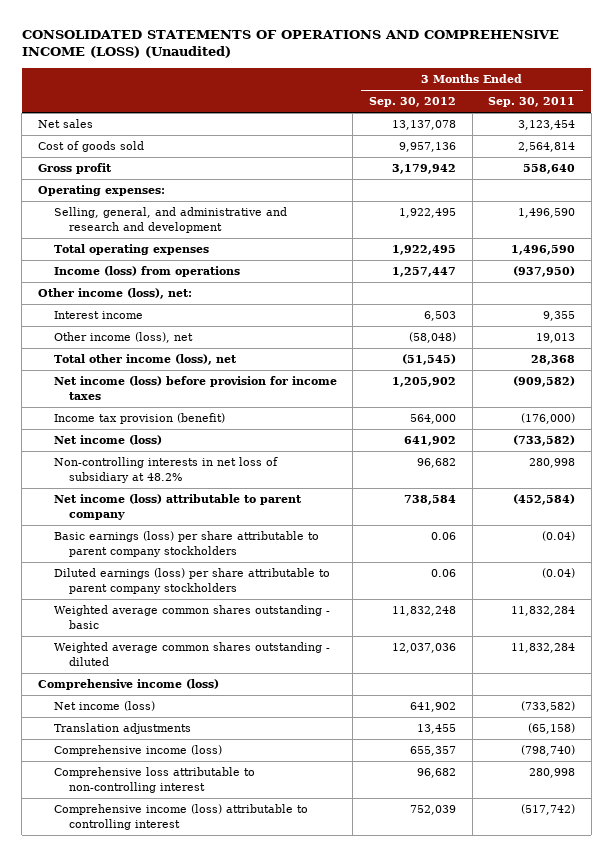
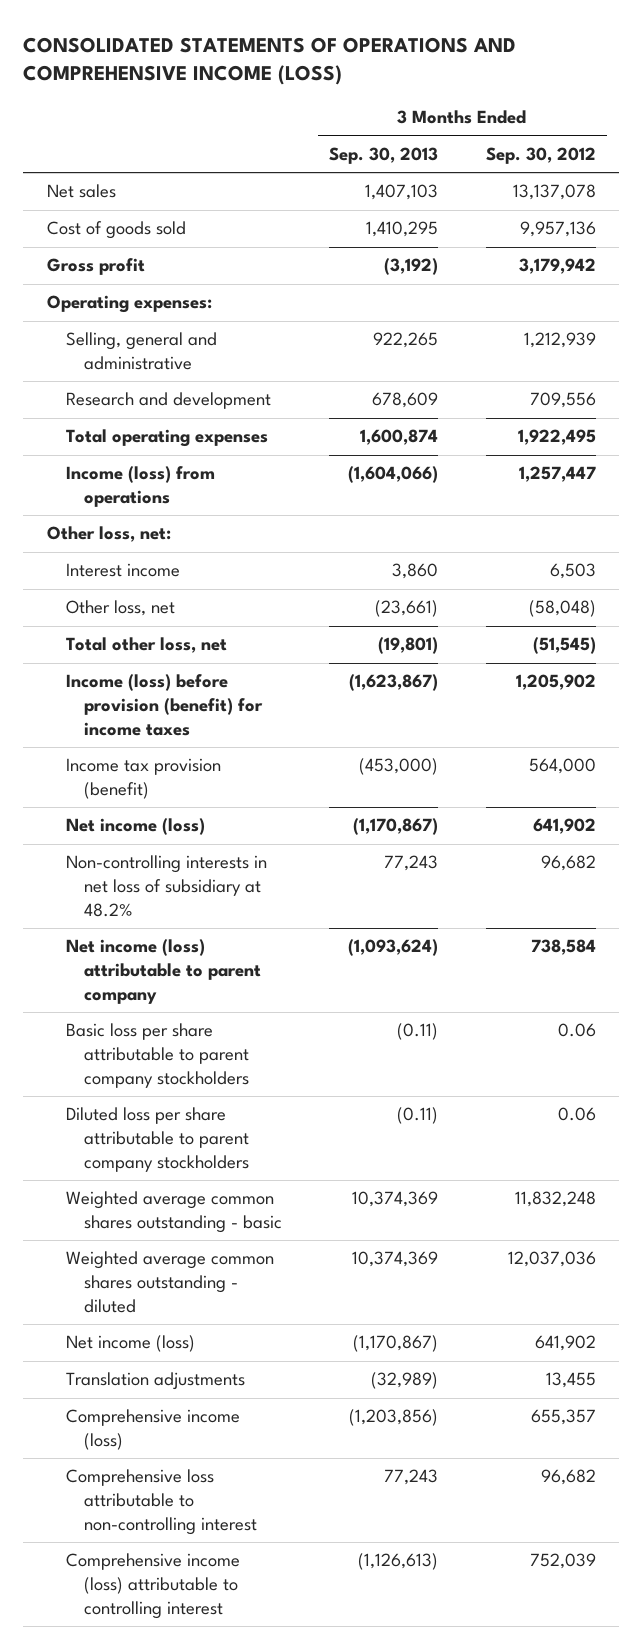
[21,30,559,59] CONSOLIDATED STATEMENTS OF OPERATIONS AND COMPREHENSIVE INCOME (LOSS) (Unaudited) -> [23,36,517,86] CONSOLIDATED STATEMENTS OF OPERATIONS AND COMPREHENSIVE INCOME (LOSS)
[488,97,576,108] Sep. 30, 2011 -> none
none -> [329,147,439,165] Sep. 30, 2013
[53,207,287,233] Selling, general, and administrative and research and development -> [65,332,217,371] Selling, general and administrative
[398,208,456,219] 1,922,495 -> [523,332,596,349] 1,212,939
none -> [65,392,271,410] Research and development
[37,288,192,300] Other income (loss), net: -> [47,526,172,543] Other loss, net:
[53,332,193,344] Other income (loss), net -> [65,600,175,617] Other loss, net
[53,354,237,366] Total other income (loss), net -> [65,637,227,654] Total other loss, net
[53,376,337,400] Net income (loss) before provision for income taxes -> [65,674,264,736] Income (loss) before provision (benefit) for income taxes
[53,531,319,557] Basic earnings (loss) per share attributable to parent company stockholders -> [65,1023,250,1088] Basic loss per share attributable to parent company stockholders
[53,568,330,594] Diluted earnings (loss) per share attributable to parent company stockholders -> [65,1107,250,1172] Diluted loss per share attributable to parent company stockholders
[37,679,219,691] Comprehensive income (loss) -> none

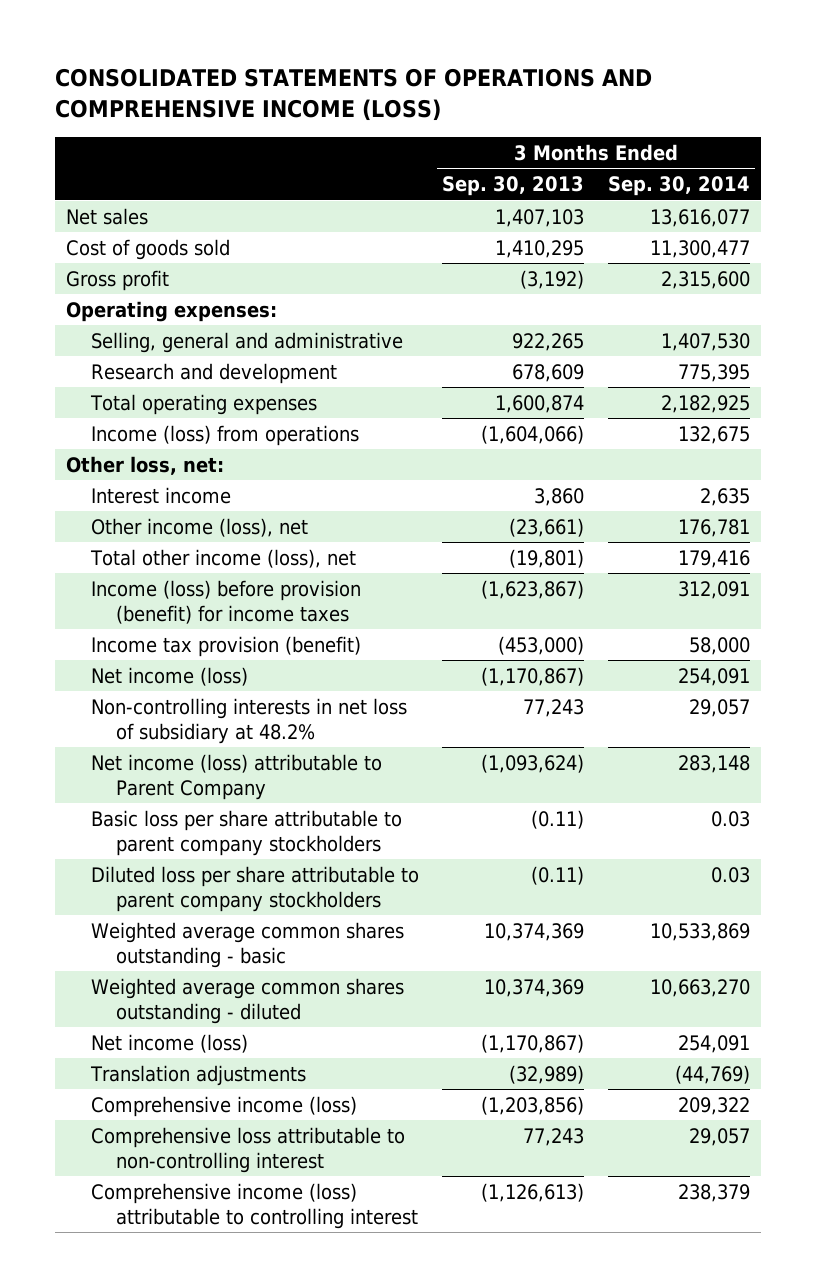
[485,147,596,165] Sep. 30, 2012 -> none
none -> [607,176,750,197] Sep. 30, 2014
[65,600,175,617] Other loss, net -> [91,518,309,538] Other income (loss), net
[65,637,227,654] Total other loss, net -> [90,549,357,569] Total other income (loss), net
[65,939,262,1004] Net income (loss) attributable to parent company -> [91,754,383,800] Net income (loss) attributable to Parent Company

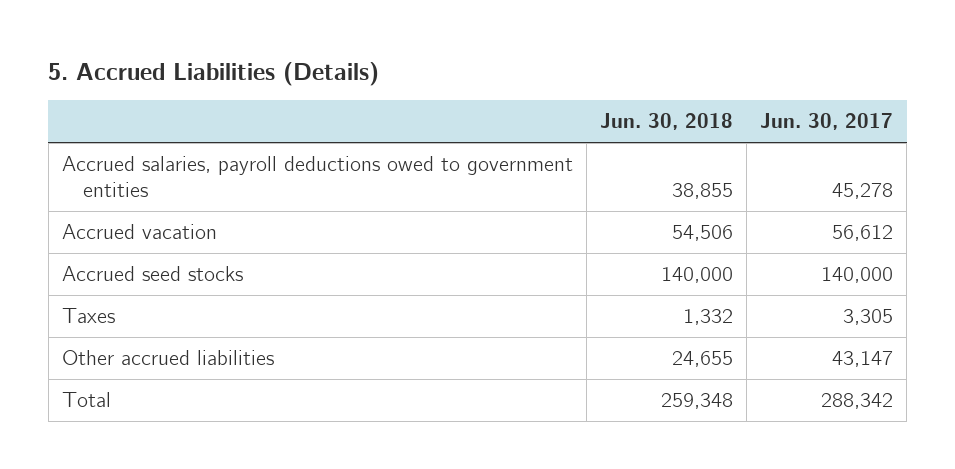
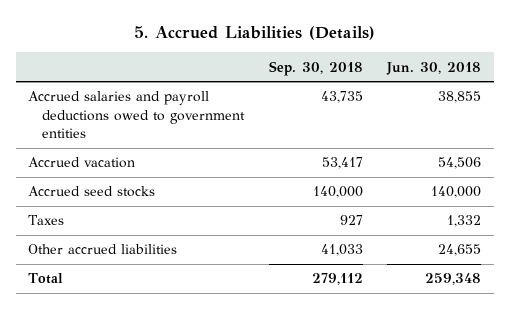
[760,113,894,131] Jun. 30, 2017 -> none
none -> [268,60,363,76] Sep. 30, 2018
[62,155,574,197] Accrued salaries, payroll deductions owed to government entities -> [28,91,246,139] Accrued salaries and payroll deductions owed to government entities

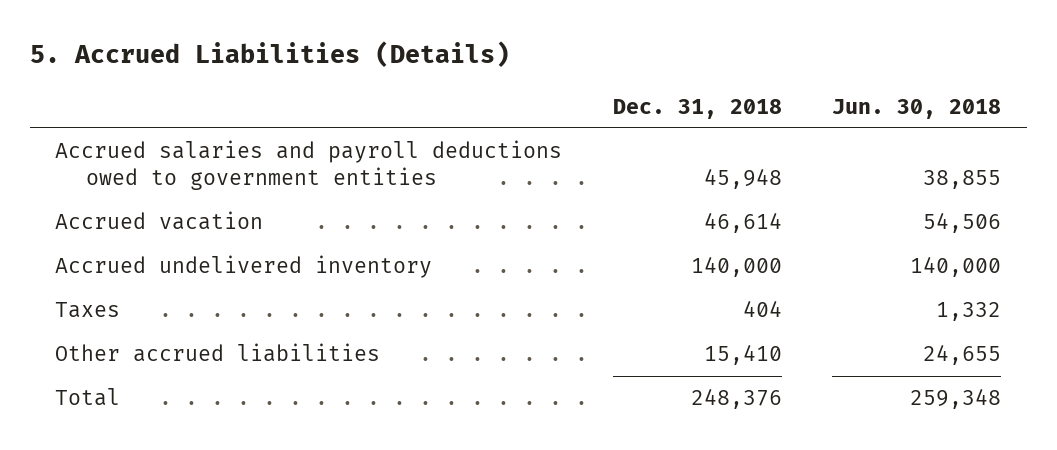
[268,60,363,76] Sep. 30, 2018 -> none
none -> [612,98,782,119] Dec. 31, 2018
[28,186,156,198] Accrued seed stocks -> none
none -> [55,255,433,279] Accrued undelivered inventory

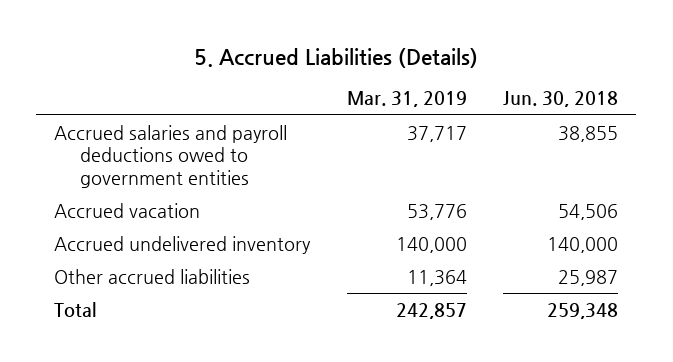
[612,98,782,119] Dec. 31, 2018 -> none
none -> [346,91,467,108] Mar. 31, 2019
[55,302,121,319] Taxes -> none
[923,344,1002,366] 24,655 -> [558,269,619,286] 25,987

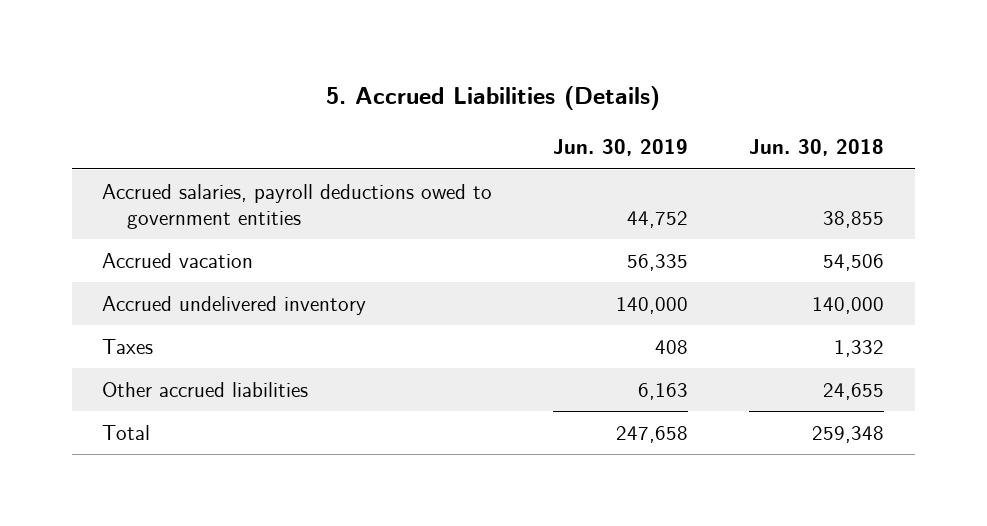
[346,91,467,108] Mar. 31, 2019 -> none
none -> [553,139,689,157] Jun. 30, 2019
[54,124,288,189] Accrued salaries and payroll deductions owed to government entities -> [102,183,493,230] Accrued salaries, payroll deductions owed to government entities
none -> [102,338,154,354] Taxes
[558,269,619,286] 25,987 -> [823,382,885,400] 24,655

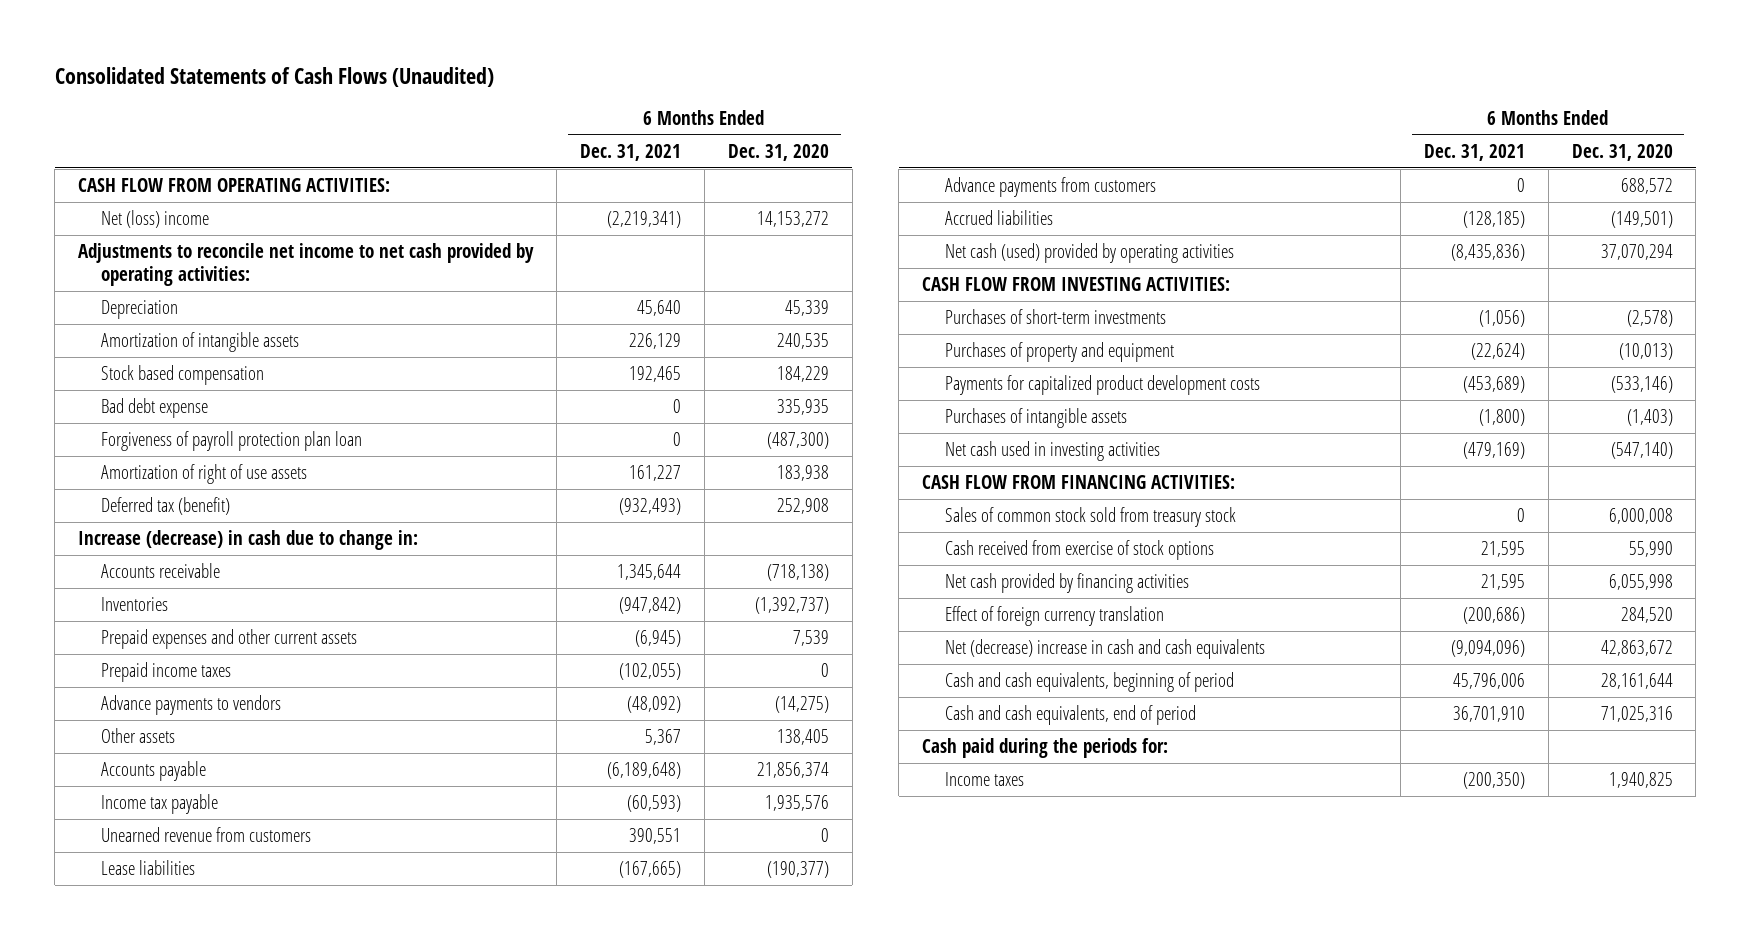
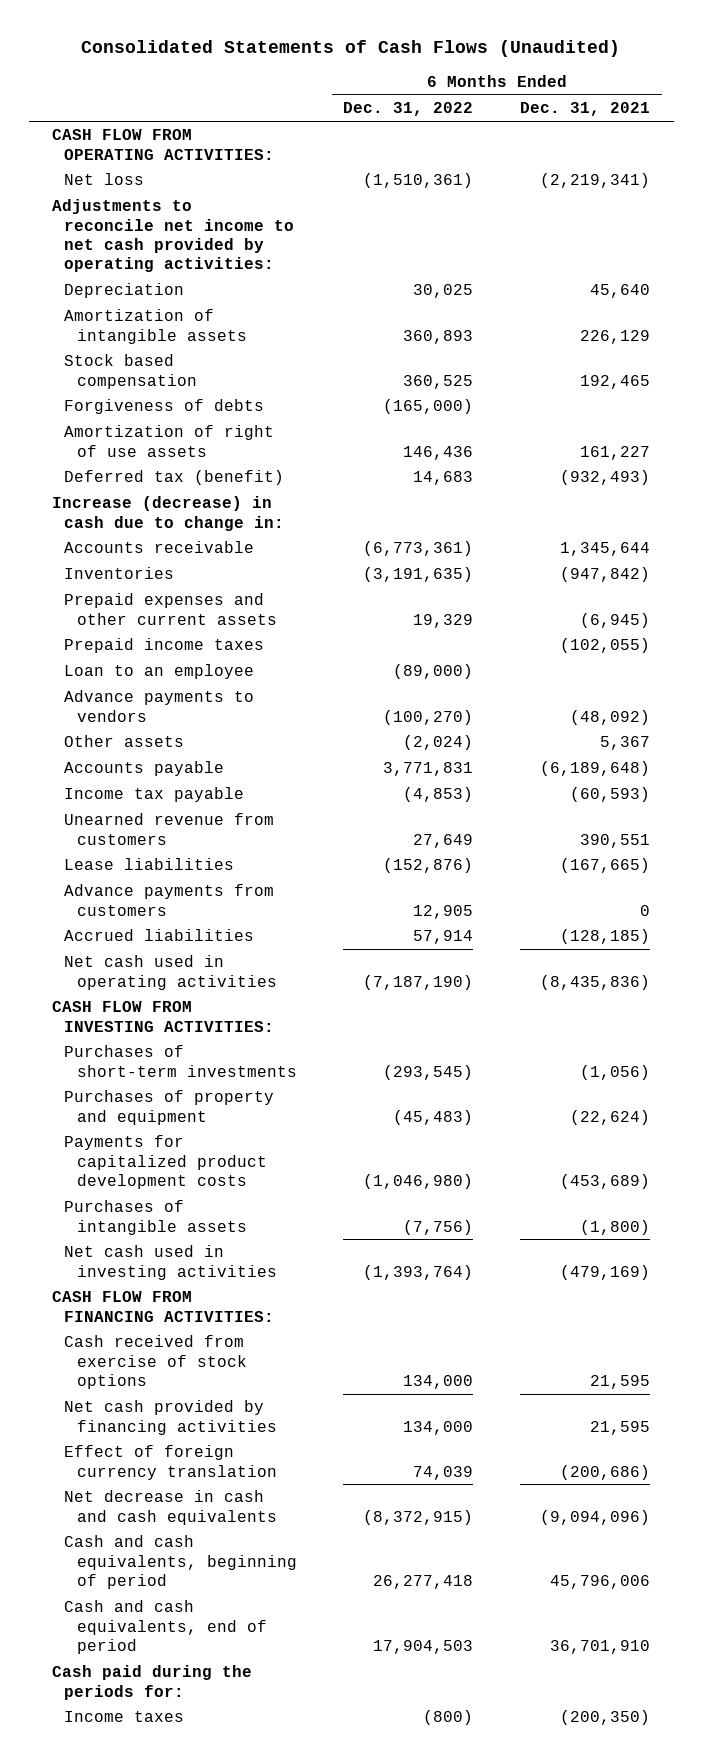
[727,143,829,161] Dec. 31, 2020 -> none
none -> [343,102,474,117] Dec. 31, 2022
[101,209,210,228] Net (loss) income -> [64,173,145,186] Net loss
[101,397,209,418] Bad debt expense -> none
[101,430,363,451] Forgiveness of payroll protection plan loan -> none
none -> [64,399,265,415] Forgiveness of debts
none -> [64,664,255,680] Loan to an employee
[944,242,1234,263] Net cash (used) provided by operating activities -> [64,955,277,990] Net cash used in operating activities
[944,506,1236,527] Sales of common stock sold from treasury stock -> none
[944,638,1265,659] Net (decrease) increase in cash and cash equivalents -> [64,1490,277,1525] Net decrease in cash and cash equivalents

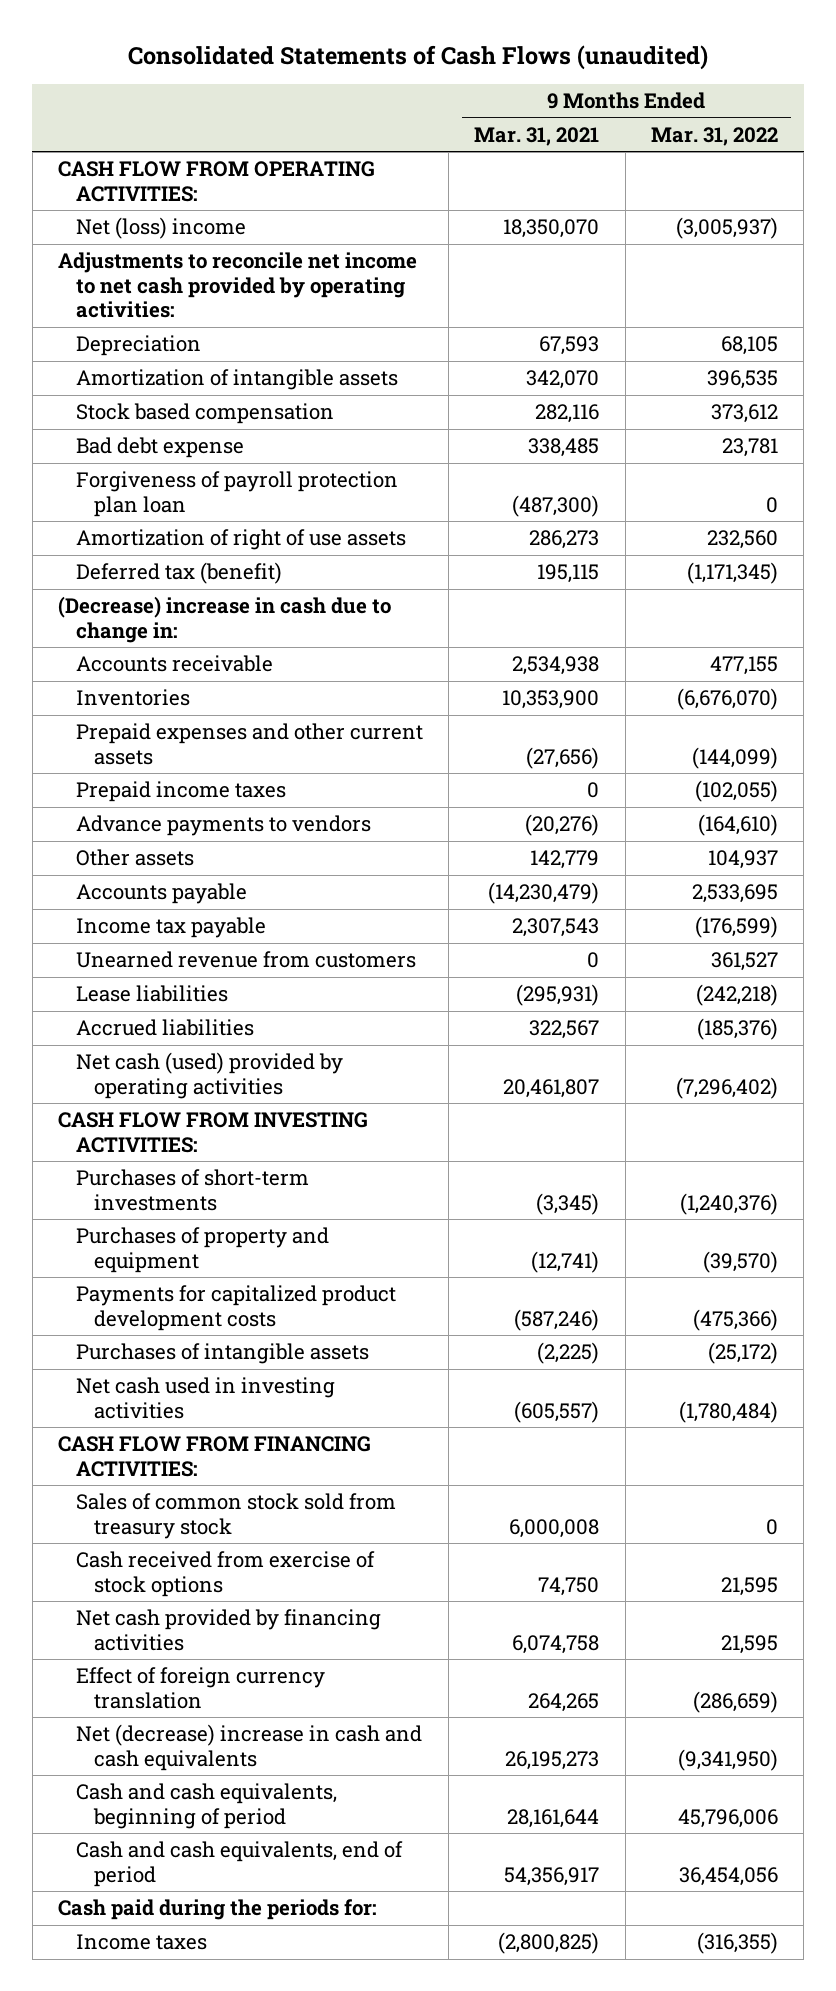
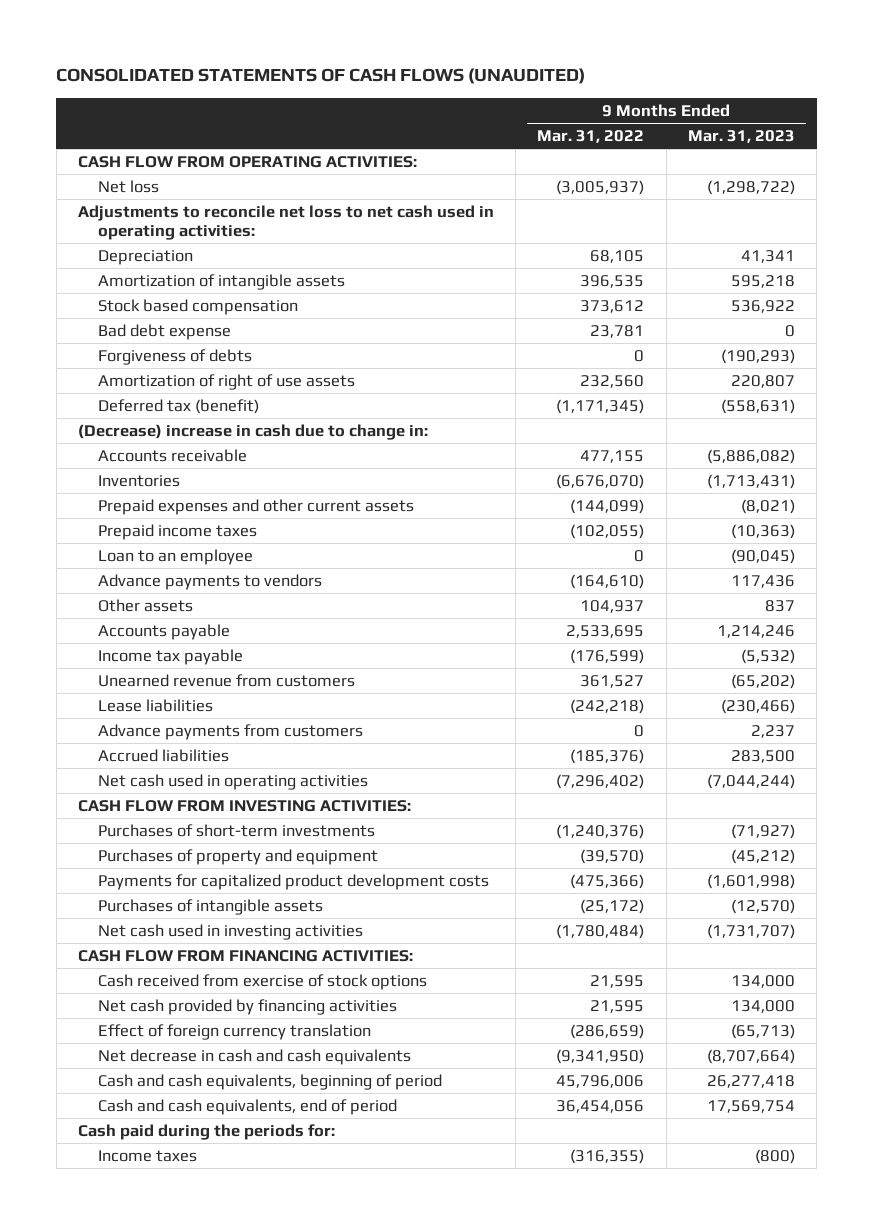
[127,44,708,70] Consolidated Statements of Cash Flows (unaudited) -> [56,68,586,85] CONSOLIDATED STATEMENTS OF CASH FLOWS (UNAUDITED)
[474,126,600,146] Mar. 31, 2021 -> none
none -> [687,130,795,144] Mar. 31, 2023
[76,217,247,240] Net (loss) income -> [97,180,159,194] Net loss
[57,252,417,319] Adjustments to reconcile net income to net cash provided by operating activities: -> [77,205,494,240] Adjustments to reconcile net loss to net cash used in operating activities:
[76,471,399,517] Forgiveness of payroll protection plan loan -> none
none -> [97,349,252,366] Forgiveness of debts
none -> [97,549,253,566] Loan to an employee
none -> [97,724,363,741] Advance payments from customers
[76,1052,344,1099] Net cash (used) provided by operating activities -> [97,774,368,791] Net cash used in operating activities
[76,1493,397,1539] Sales of common stock sold from treasury stock -> none
[76,1724,423,1771] Net (decrease) increase in cash and cash equivalents -> [97,1049,411,1066] Net decrease in cash and cash equivalents

